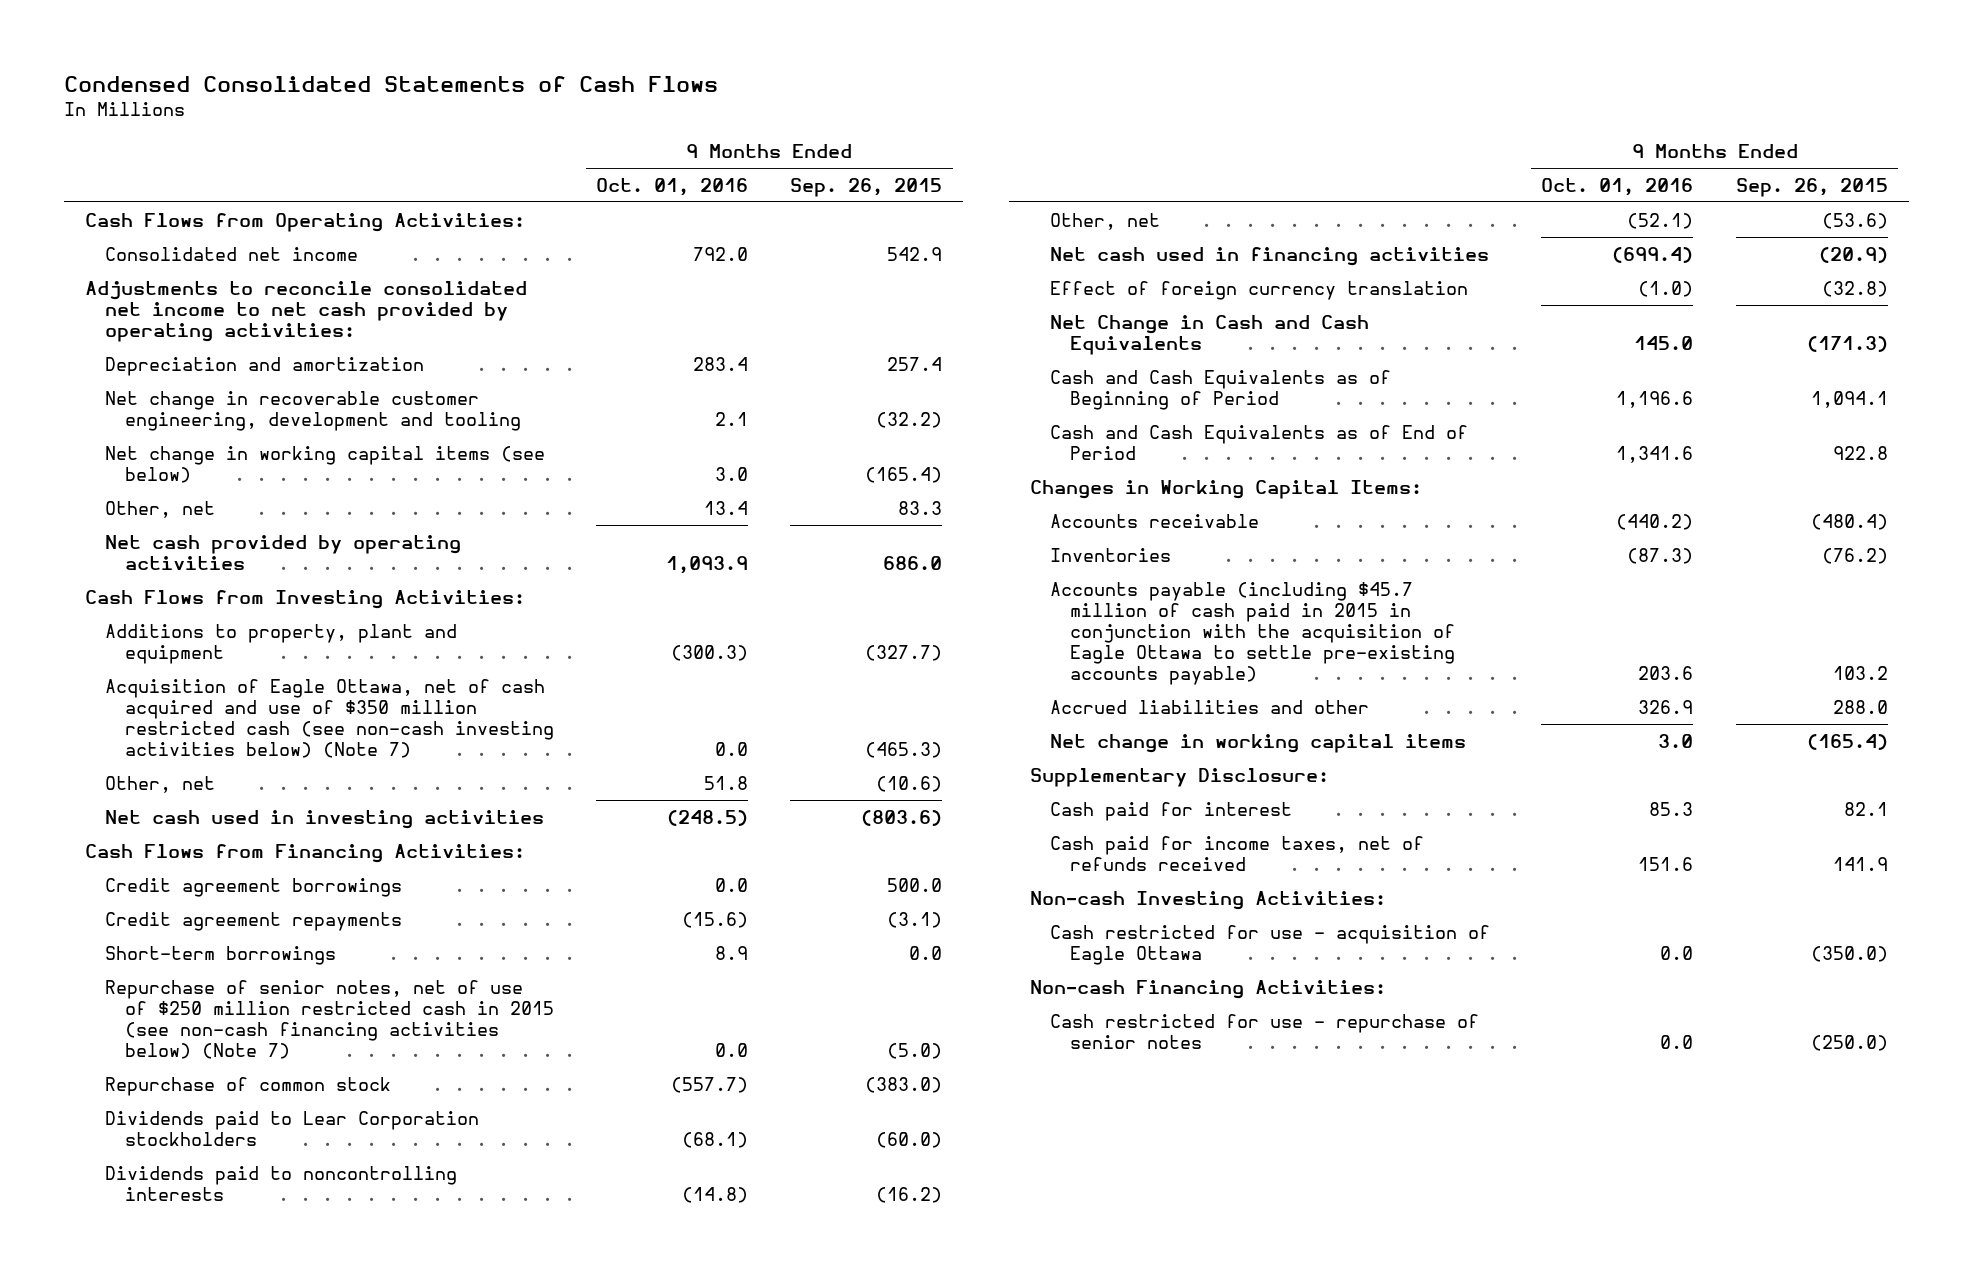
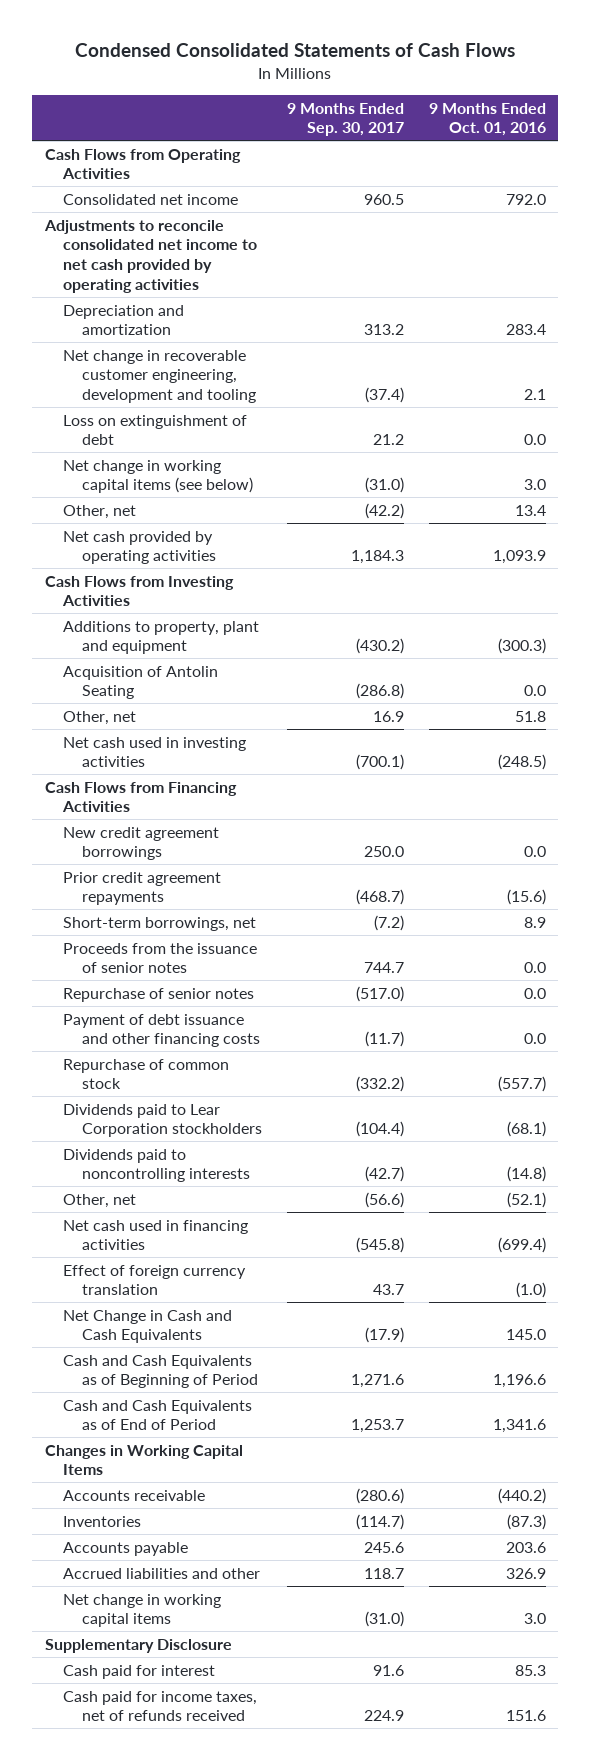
[790,177,943,197] Sep. 26, 2015 -> none
none -> [286,102,404,137] 9 Months Ended Sep. 30, 2017
[84,212,525,232] Cash Flows from Operating Activities: -> [44,148,241,180] Cash Flows from Operating Activities
[84,280,527,342] Adjustments to reconcile consolidated net income to net cash provided by operating activities: -> [43,219,258,294] Adjustments to reconcile consolidated net income to net cash provided by operating activities
none -> [63,414,248,446] Loss on extinguishment of debt
[84,589,525,609] Cash Flows from Investing Activities: -> [44,575,234,607] Cash Flows from Investing Activities
[104,678,554,759] Acquisition of Eagle Ottawa, net of cash acquired and use of $350 million restricted cash (see non-cash investing activities below) (Note 7) -> none
none -> [63,665,219,700] Acquisition of Antolin Seating
[104,979,554,1060] Repurchase of senior notes, net of use of $250 million restricted cash in 2015 (see non-cash financing activities below) (Note 7) -> none
[84,843,525,863] Cash Flows from Financing Activities: -> [44,781,237,813] Cash Flows from Financing Activities
[104,877,402,897] Credit agreement borrowings -> [63,826,220,861] New credit agreement borrowings
[104,911,402,931] Credit agreement repayments -> [63,871,222,906] Prior credit agreement repayments
[104,945,336,965] Short-term borrowings -> [63,916,257,931] Short-term borrowings, net
none -> [63,942,258,974] Proceeds from the issuance of senior notes
none -> [63,987,255,1002] Repurchase of senior notes
none -> [63,1013,260,1048] Payment of debt issuance and other financing costs
[1030,479,1423,499] Changes in Working Capital Items: -> [44,1444,243,1476] Changes in Working Capital Items
[1050,581,1456,686] Accounts payable (including $45.7 million of cash paid in 2015 in conjunction with the acquisition of Eagle Ottawa to settle pre-existing accounts payable) -> [63,1541,189,1556] Accounts payable
[1030,767,1330,787] Supplementary Disclosure: -> [44,1638,232,1653] Supplementary Disclosure
[1030,890,1387,910] Non-cash Investing Activities: -> none
[1050,924,1491,965] Cash restricted for use - acquisition of Eagle Ottawa -> none
[1030,979,1387,999] Non-cash Financing Activities: -> none
[1050,1013,1480,1049] Cash restricted for use - repurchase of senior notes -> none

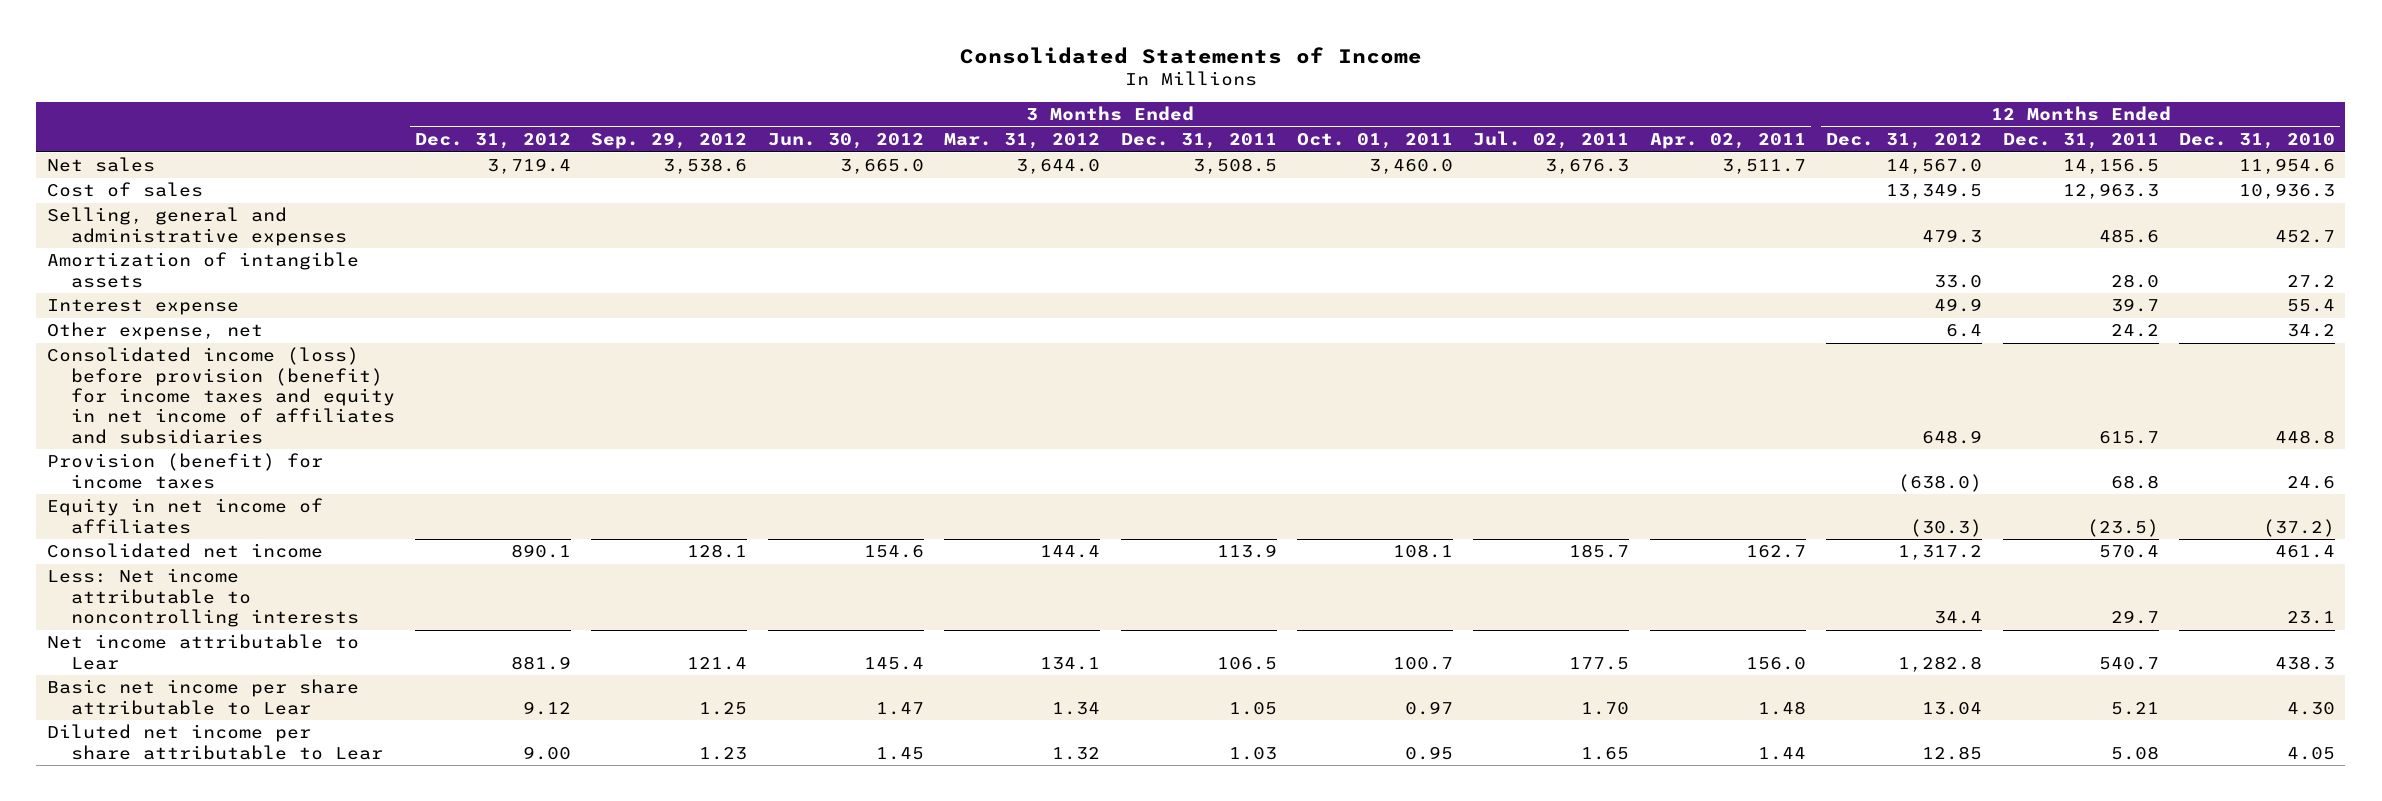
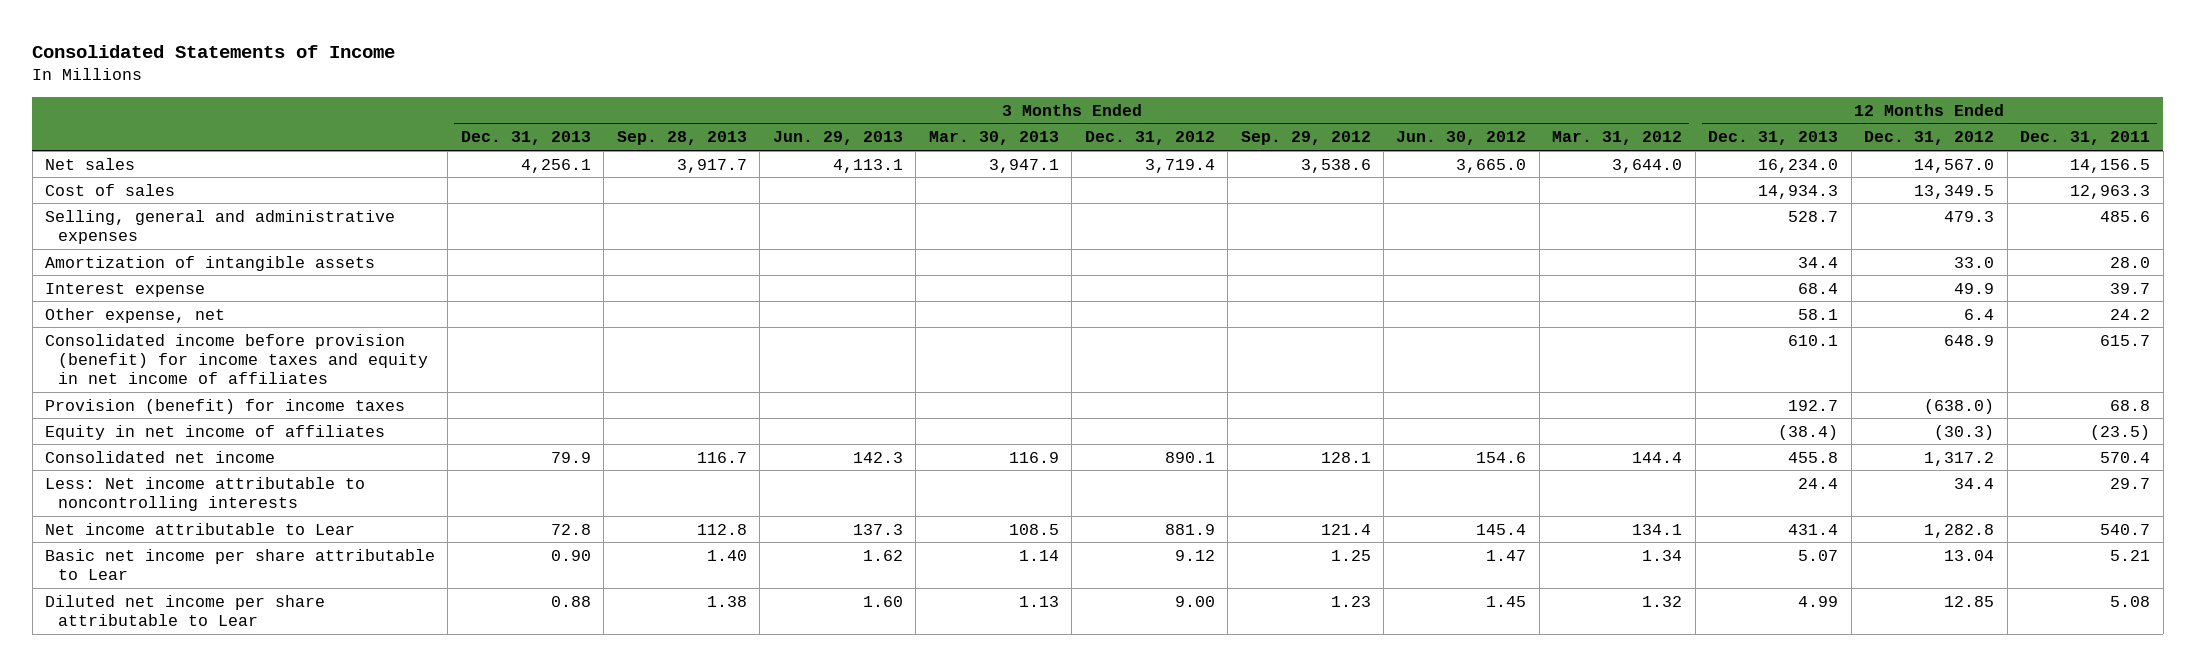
[1120,133,1277,150] Dec. 31, 2011 -> none
[1297,133,1454,150] Oct. 01, 2011 -> none
[1473,131,1630,150] Jul. 02, 2011 -> none
[1649,133,1806,150] Apr. 02, 2011 -> none
[2178,133,2335,150] Dec. 31, 2010 -> none
none -> [460,131,591,146] Dec. 31, 2013
none -> [616,131,747,146] Sep. 28, 2013
none -> [772,131,903,146] Jun. 29, 2013
none -> [928,131,1059,146] Mar. 30, 2013
none -> [1708,131,1839,146] Dec. 31, 2013
[46,347,395,444] Consolidated income (loss) before provision (benefit) for income taxes and equity in net income of affiliates and subsidiaries -> [45,333,428,385] Consolidated income before provision (benefit) for income taxes and equity in net income of affiliates

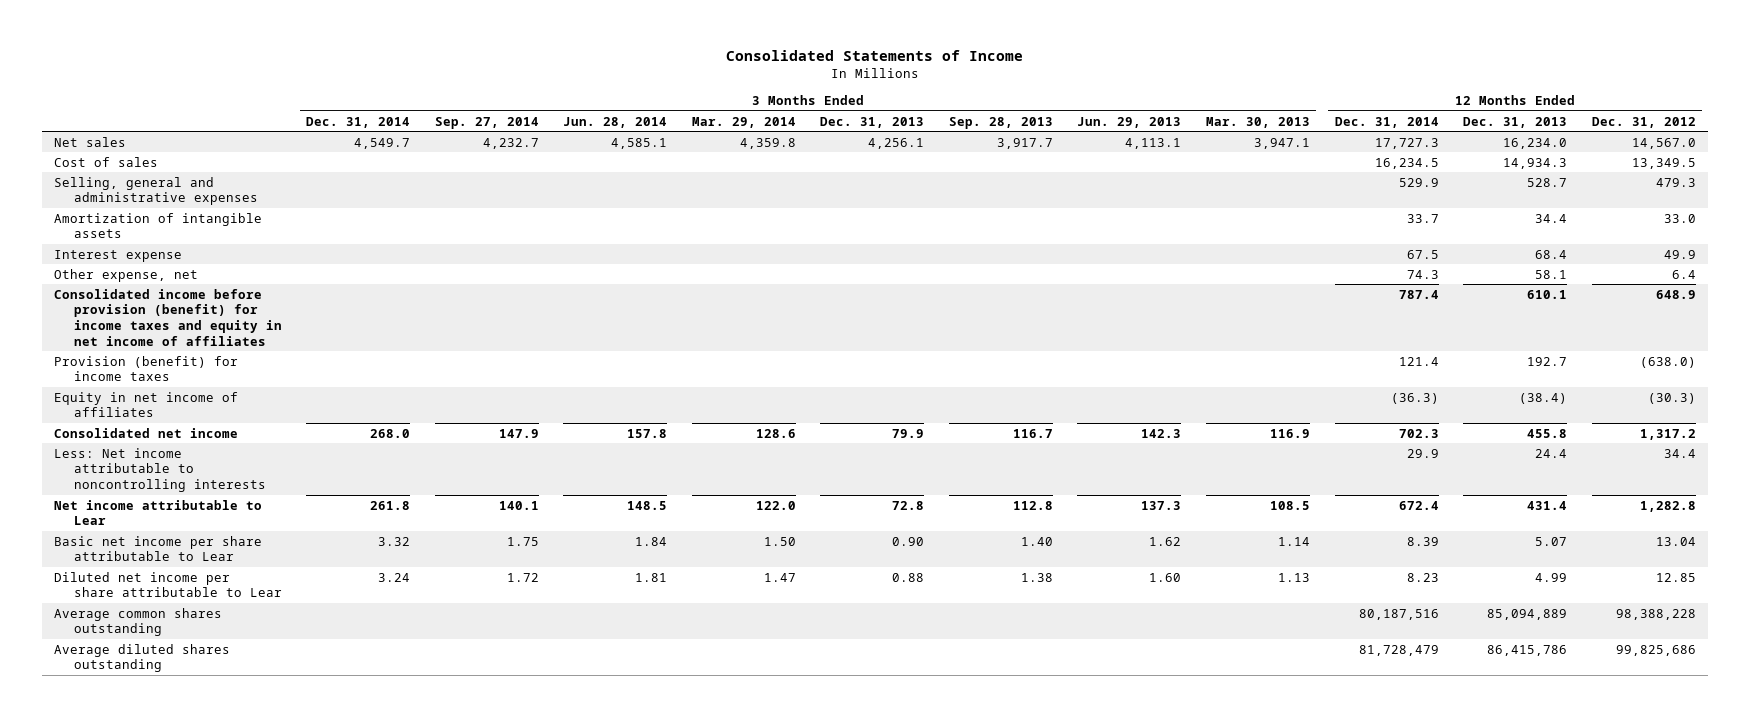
[1084,131,1215,146] Dec. 31, 2012 -> none
[1240,131,1371,146] Sep. 29, 2012 -> none
[1396,131,1527,146] Jun. 30, 2012 -> none
[1552,131,1683,146] Mar. 31, 2012 -> none
[2020,131,2151,146] Dec. 31, 2011 -> none
none -> [306,116,411,128] Dec. 31, 2014
none -> [434,116,539,129] Sep. 27, 2014
none -> [563,116,668,128] Jun. 28, 2014
none -> [691,116,796,128] Mar. 29, 2014
none -> [1334,116,1439,128] Dec. 31, 2014
none -> [53,607,222,637] Average common shares outstanding
none -> [53,643,230,673] Average diluted shares outstanding

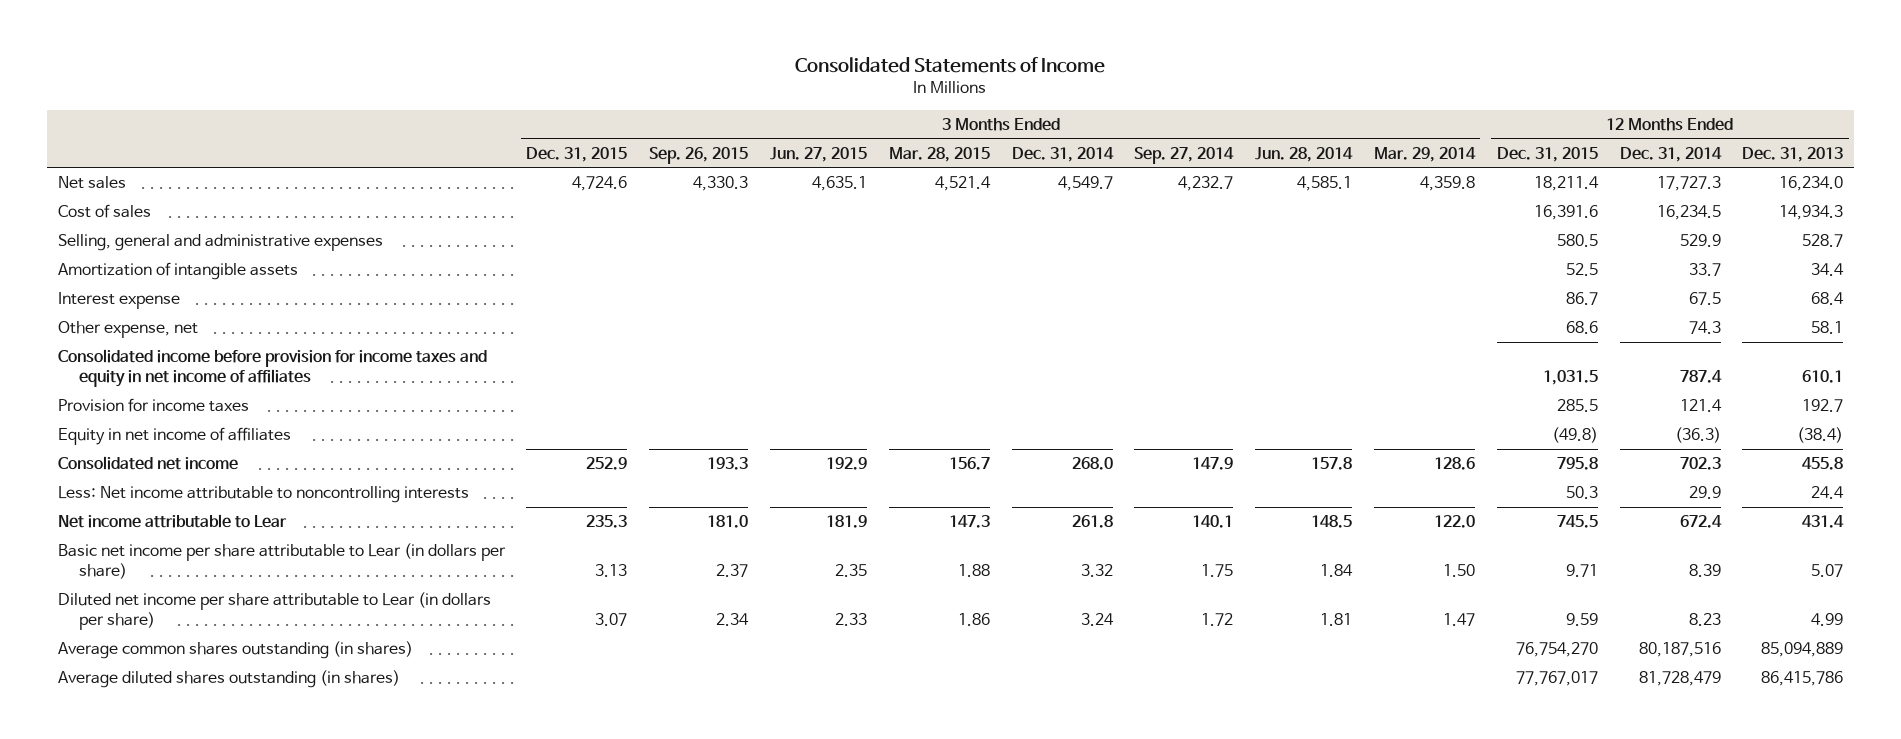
[820,116,925,128] Dec. 31, 2013 -> none
[948,116,1053,129] Sep. 28, 2013 -> none
[1077,116,1182,128] Jun. 29, 2013 -> none
[1206,116,1311,128] Mar. 30, 2013 -> none
[1591,116,1696,128] Dec. 31, 2012 -> none
none -> [526,146,628,162] Dec. 31, 2015
none -> [649,146,749,164] Sep. 26, 2015
none -> [769,146,867,162] Jun. 27, 2015
none -> [888,146,990,162] Mar. 28, 2015
none -> [1496,146,1598,162] Dec. 31, 2015
[53,288,282,346] Consolidated income before provision (benefit) for income taxes and equity in net income of affiliates -> [57,349,487,388] Consolidated income before provision for income taxes and equity in net income of affiliates
[53,355,238,382] Provision (benefit) for income taxes -> [57,398,249,413] Provision for income taxes
[53,535,262,562] Basic net income per share attributable to Lear -> [57,543,506,580] Basic net income per share attributable to Lear (in dollars per share)
[53,571,282,598] Diluted net income per share attributable to Lear -> [57,592,491,631] Diluted net income per share attributable to Lear (in dollars per share)
[53,607,222,637] Average common shares outstanding -> [57,641,413,660] Average common shares outstanding (in shares)
[53,643,230,673] Average diluted shares outstanding -> [57,670,400,689] Average diluted shares outstanding (in shares)

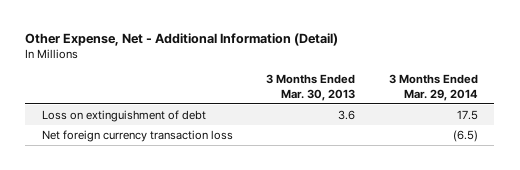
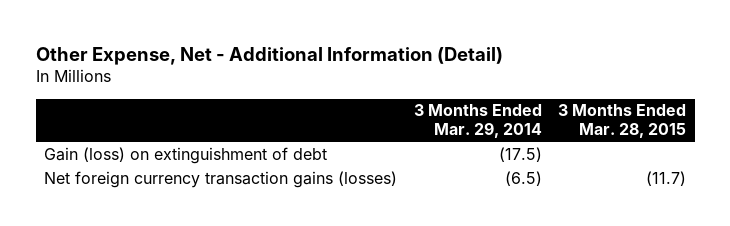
[266,74,356,101] 3 Months Ended Mar. 30, 2013 -> none
none -> [558,104,687,139] 3 Months Ended Mar. 28, 2015
[42,109,207,122] Loss on extinguishment of debt -> [43,146,327,164] Gain (loss) on extinguishment of debt
[456,109,478,120] 17.5 -> [498,146,542,162] (17.5)
[42,129,234,142] Net foreign currency transaction loss -> [43,170,397,188] Net foreign currency transaction gains (losses)

